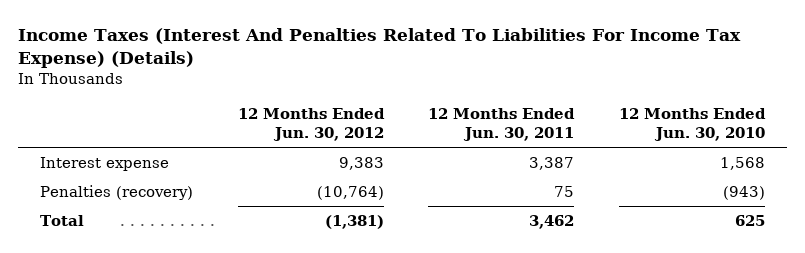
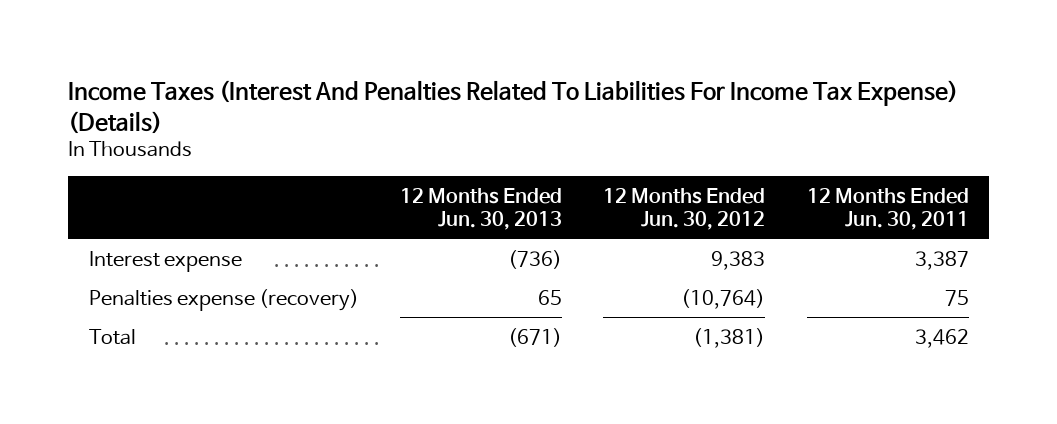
[618,107,766,142] 12 Months Ended Jun. 30, 2010 -> none
none -> [400,187,563,230] 12 Months Ended Jun. 30, 2013
[39,184,193,200] Penalties (recovery) -> [88,288,359,311] Penalties expense (recovery)

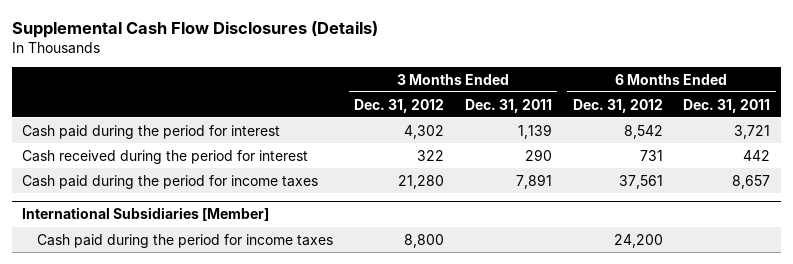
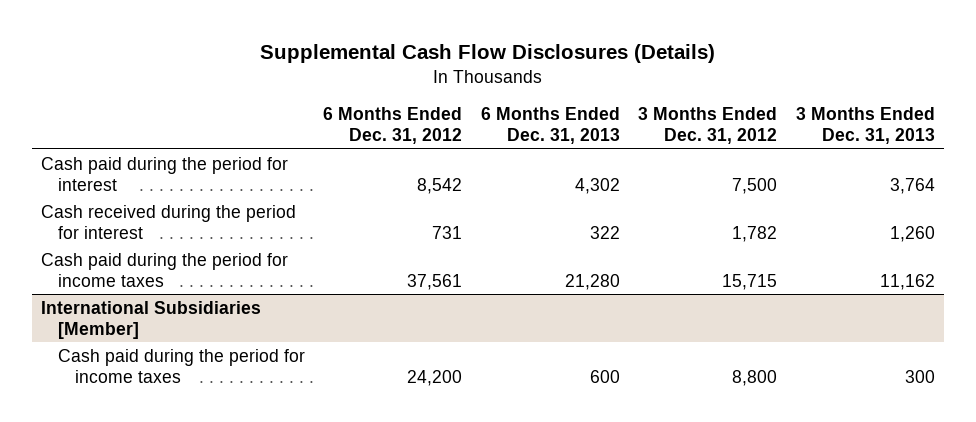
[464,98,552,113] Dec. 31, 2011 -> none
[683,98,771,113] Dec. 31, 2011 -> none
none -> [480,107,620,144] 6 Months Ended Dec. 31, 2013
none -> [795,107,935,144] 3 Months Ended Dec. 31, 2013
[403,124,444,139] 4,302 -> [732,177,778,194] 7,500
[416,149,444,161] 322 -> [732,225,778,242] 1,782
[397,174,444,189] 21,280 -> [722,273,778,290] 15,715

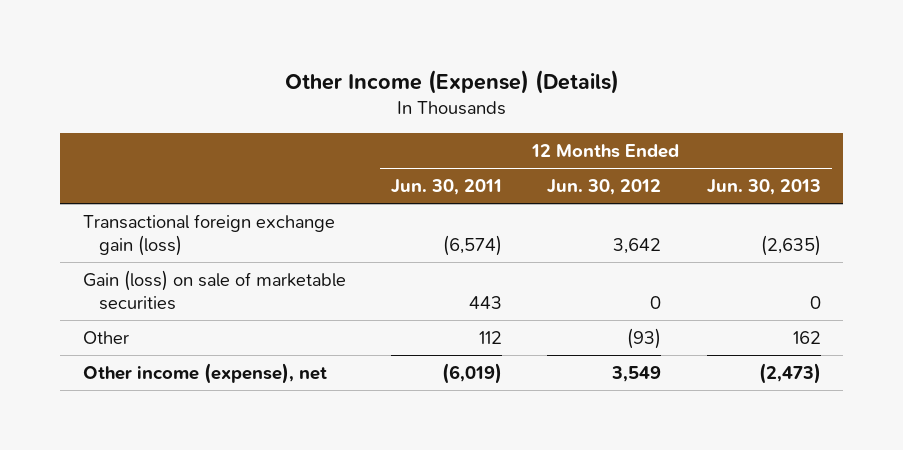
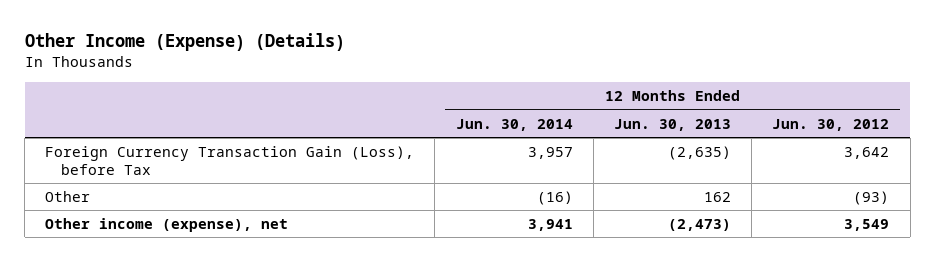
[390,179,502,196] Jun. 30, 2011 -> none
none -> [455,118,573,131] Jun. 30, 2014
[82,269,346,310] Gain (loss) on sale of marketable securities -> none
[82,213,335,256] Transactional foreign exchange gain (loss) -> [45,146,415,176] Foreign Currency Transaction Gain (Loss), before Tax

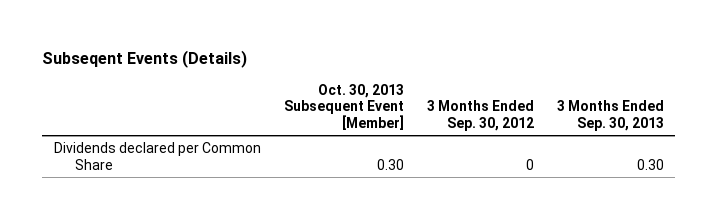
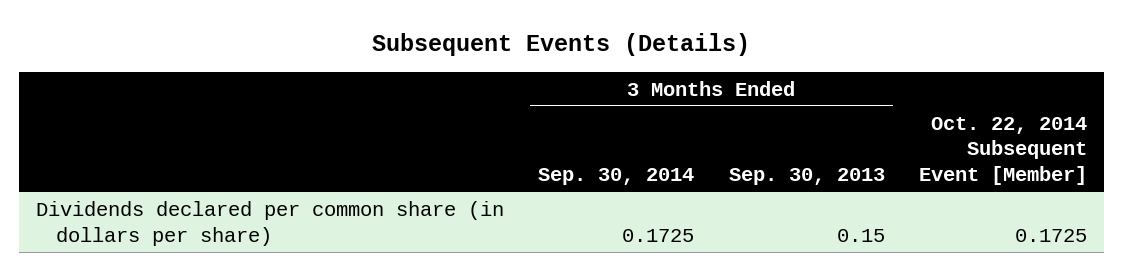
[42,49,248,68] Subseqent Events (Details) -> [372,32,751,56] Subsequent Events (Details)
[283,83,404,130] Oct. 30, 2013 Subsequent Event [Member] -> none
[426,100,534,131] 3 Months Ended Sep. 30, 2012 -> none
none -> [538,168,695,186] Sep. 30, 2014
none -> [918,116,1087,186] Oct. 22, 2014 Subsequent Event [Member]
[53,142,261,170] Dividends declared per Common Share -> [36,200,505,246] Dividends declared per common share (in dollars per share)
[636,158,664,170] 0.30 -> [836,228,885,242] 0.15

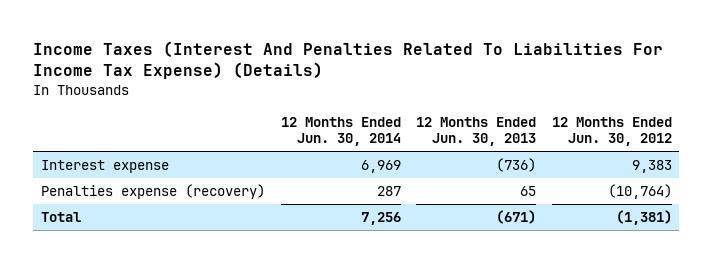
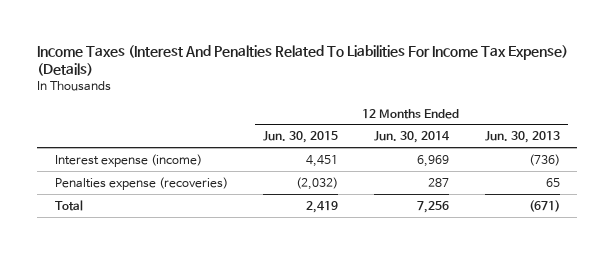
[551,117,672,147] 12 Months Ended Jun. 30, 2012 -> none
none -> [263,131,339,144] Jun. 30, 2015
[40,160,169,174] Interest expense -> [54,153,202,167] Interest expense (income)
[40,184,265,200] Penalties expense (recovery) -> [54,176,228,190] Penalties expense (recoveries)

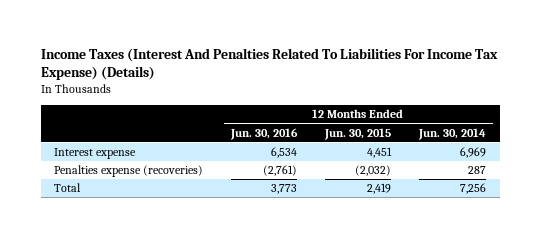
[484,131,560,144] Jun. 30, 2013 -> none
none -> [230,127,299,140] Jun. 30, 2016
[54,153,202,167] Interest expense (income) -> [54,148,137,160] Interest expense

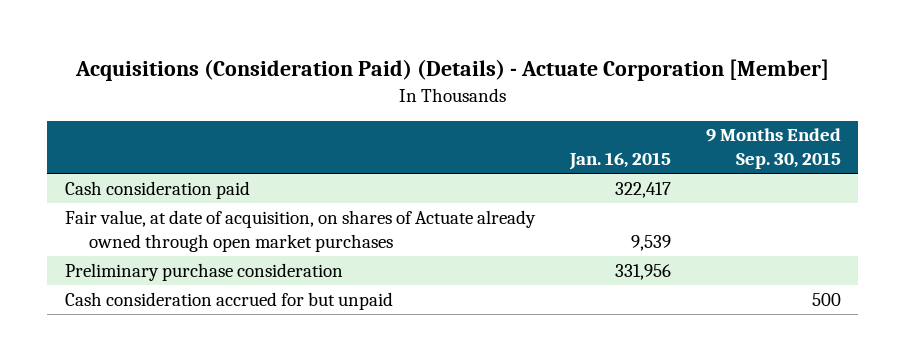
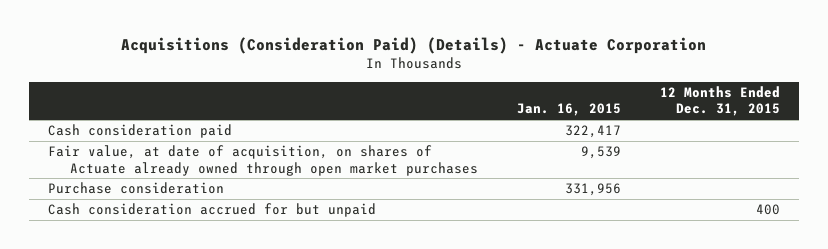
[74,59,829,82] Acquisitions (Consideration Paid) (Details) - Actuate Corporation [Member] -> [121,36,707,54] Acquisitions (Consideration Paid) (Details) - Actuate Corporation
[705,128,841,170] 9 Months Ended Sep. 30, 2015 -> none
none -> [659,85,780,117] 12 Months Ended Dec. 31, 2015
[64,262,343,281] Preliminary purchase consideration -> [48,182,225,195] Purchase consideration

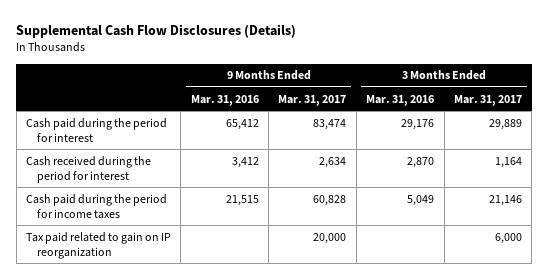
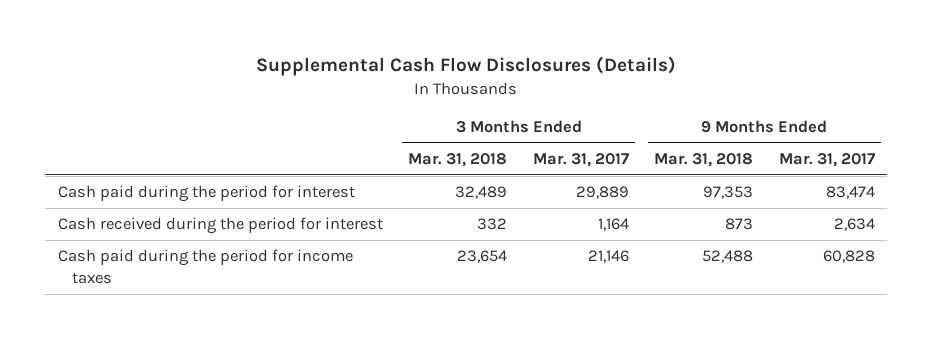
[190,94,259,106] Mar. 31, 2016 -> none
[366,94,435,106] Mar. 31, 2016 -> none
none -> [408,152,508,167] Mar. 31, 2018
none -> [654,152,754,167] Mar. 31, 2018
[25,231,171,259] Tax paid related to gain on IP reorganization -> none

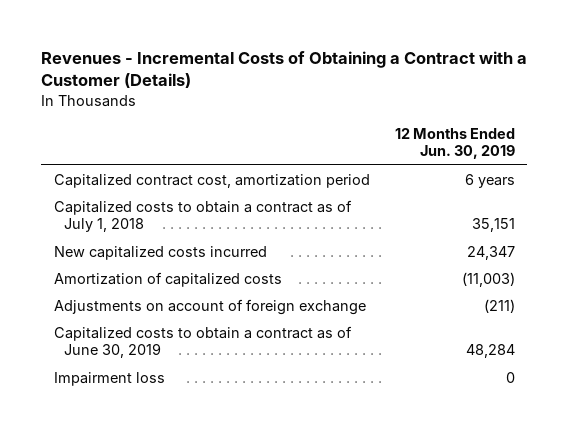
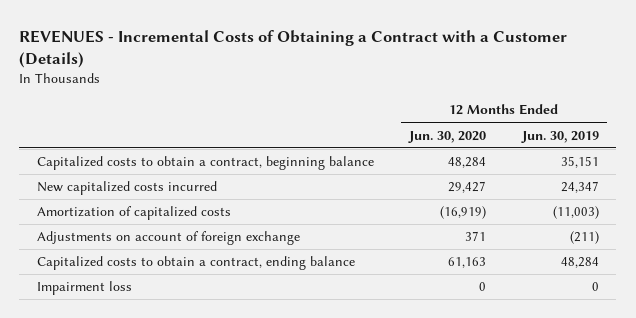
[41,50,528,89] Revenues - Incremental Costs of Obtaining a Contract with a Customer (Details) -> [19,29,568,68] REVENUES - Incremental Costs of Obtaining a Contract with a Customer (Details)
none -> [408,130,487,143] Jun. 30, 2020
[53,173,370,188] Capitalized contract cost, amortization period -> none
[53,199,352,233] Capitalized costs to obtain a contract as of July 1, 2018 -> [37,156,375,171] Capitalized costs to obtain a contract, beginning balance
[53,325,352,359] Capitalized costs to obtain a contract as of June 30, 2019 -> [37,256,356,271] Capitalized costs to obtain a contract, ending balance

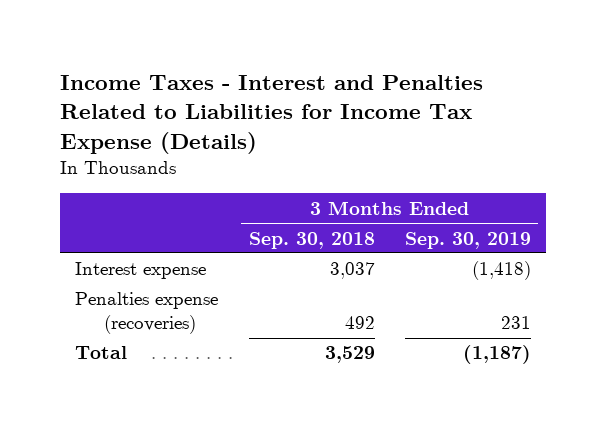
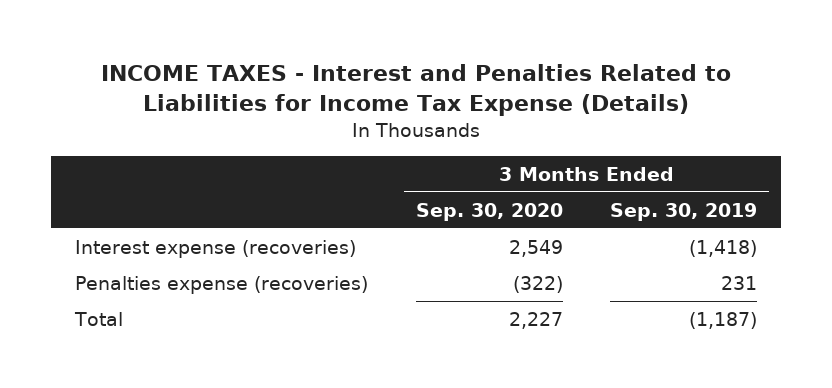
[60,74,484,154] Income Taxes - Interest and Penalties Related to Liabilities for Income Tax Expense (Details) -> [101,63,732,116] INCOME TAXES - Interest and Penalties Related to Liabilities for Income Tax Expense (Details)
[248,231,375,249] Sep. 30, 2018 -> none
none -> [415,202,563,221] Sep. 30, 2020
[75,262,207,280] Interest expense -> [75,240,357,259] Interest expense (recoveries)

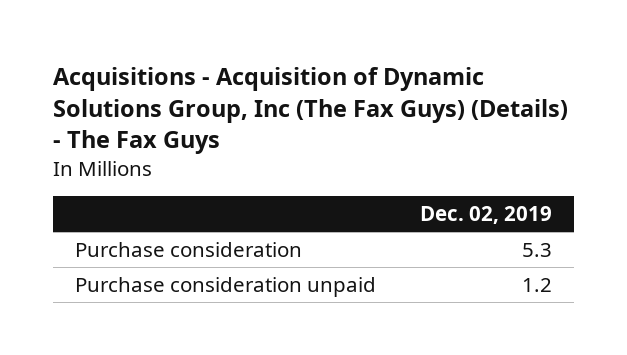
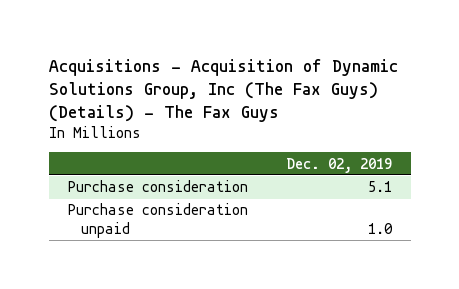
[521,242,552,257] 5.3 -> [367,181,392,193] 5.1
[521,277,552,292] 1.2 -> [367,222,393,234] 1.0

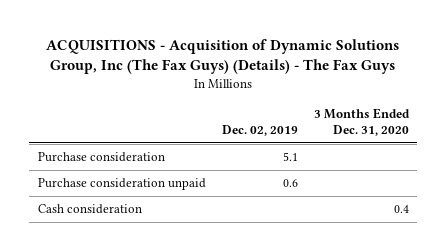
[48,58,398,122] Acquisitions - Acquisition of Dynamic Solutions Group, Inc (The Fax Guys) (Details) - The Fax Guys -> [46,38,400,74] ACQUISITIONS - Acquisition of Dynamic Solutions Group, Inc (The Fax Guys) (Details) - The Fax Guys
none -> [313,107,410,137] 3 Months Ended Dec. 31, 2020
[367,222,393,234] 1.0 -> [282,179,298,188] 0.6
none -> [37,204,142,215] Cash consideration

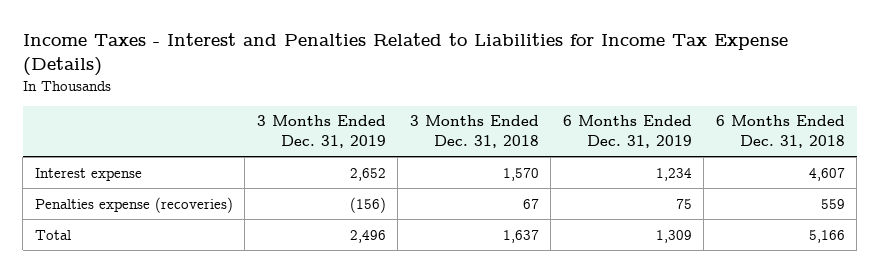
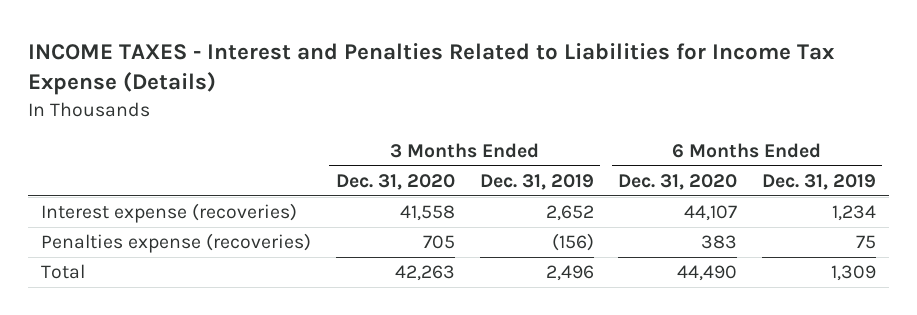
[22,33,788,77] Income Taxes - Interest and Penalties Related to Liabilities for Income Tax Expense (Details) -> [28,42,836,96] INCOME TAXES - Interest and Penalties Related to Liabilities for Income Tax Expense (Details)
[409,115,539,149] 3 Months Ended Dec. 31, 2018 -> none
[715,115,845,149] 6 Months Ended Dec. 31, 2018 -> none
none -> [335,173,455,190] Dec. 31, 2020
none -> [618,173,738,190] Dec. 31, 2020
[34,167,142,181] Interest expense -> [40,203,297,224] Interest expense (recoveries)

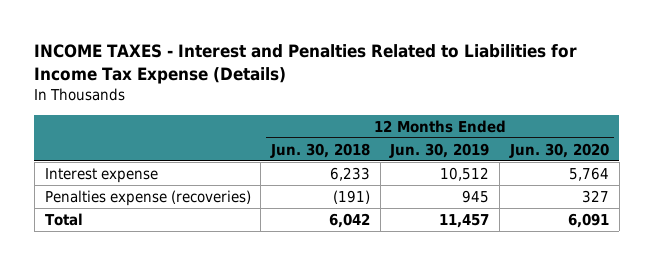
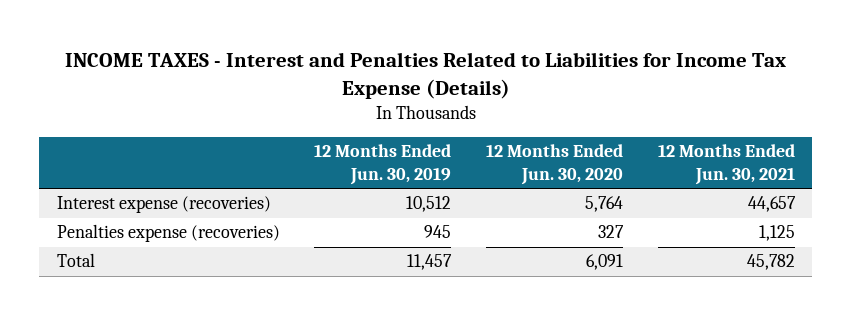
[270,142,371,158] Jun. 30, 2018 -> none
none -> [657,144,795,185] 12 Months Ended Jun. 30, 2021
[44,167,158,183] Interest expense -> [56,196,271,214] Interest expense (recoveries)

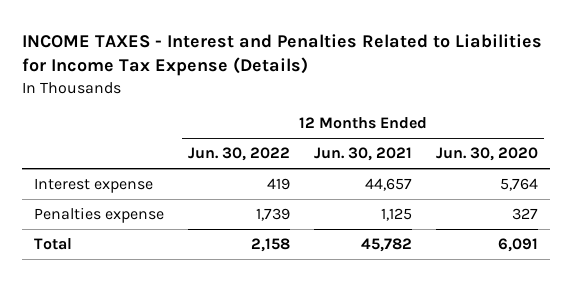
[314,144,452,185] 12 Months Ended Jun. 30, 2019 -> none
none -> [188,147,291,162] Jun. 30, 2022
[56,196,271,214] Interest expense (recoveries) -> [34,177,154,193] Interest expense
[56,224,280,243] Penalties expense (recoveries) -> [34,206,165,223] Penalties expense

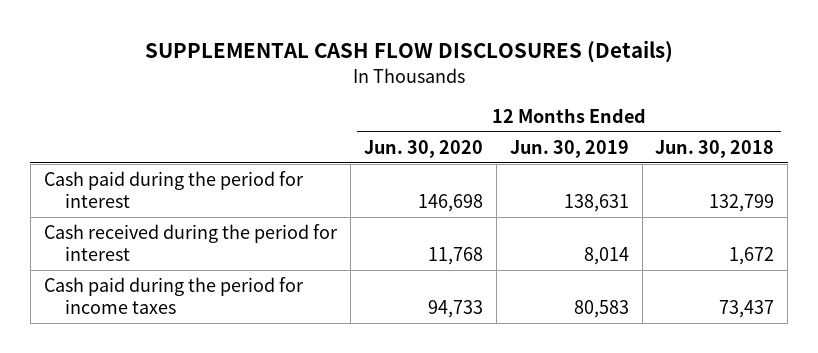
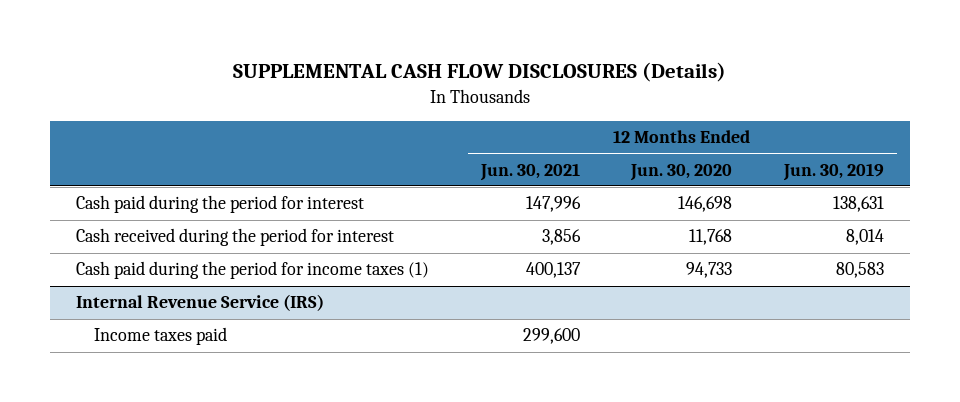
[655,139,775,158] Jun. 30, 2018 -> none
none -> [479,162,580,181] Jun. 30, 2021
[43,277,304,314] Cash paid during the period for income taxes -> [76,261,430,280] Cash paid during the period for income taxes (1)
none -> [76,294,325,312] Internal Revenue Service (IRS)
none -> [94,327,228,346] Income taxes paid

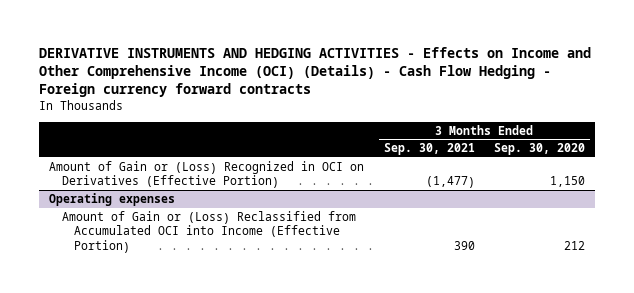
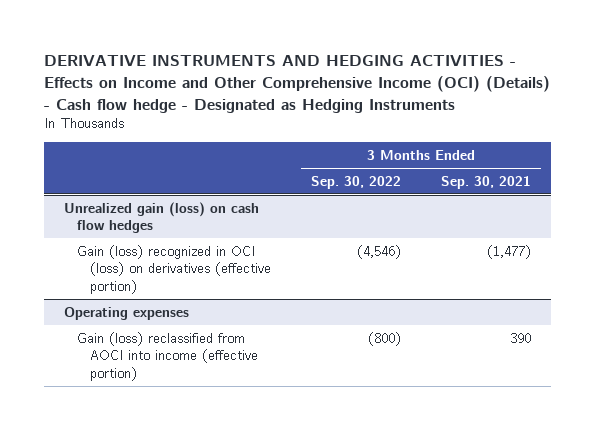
[39,46,592,98] DERIVATIVE INSTRUMENTS AND HEDGING ACTIVITIES - Effects on Income and Other Comprehensive Income (OCI) (Details) - Cash Flow Hedging - Foreign currency forward contracts -> [44,55,551,113] DERIVATIVE INSTRUMENTS AND HEDGING ACTIVITIES - Effects on Income and Other Comprehensive Income (OCI) (Details) - Cash flow hedge - Designated as Hedging Instruments
[494,143,586,156] Sep. 30, 2020 -> none
none -> [310,175,401,189] Sep. 30, 2022
none -> [64,201,260,234] Unrealized gain (loss) on cash flow hedges
[49,161,365,189] Amount of Gain or (Loss) Recognized in OCI on Derivatives (Effective Portion) -> [77,244,271,294] Gain (loss) recognized in OCI (loss) on derivatives (effective portion)
[61,211,356,253] Amount of Gain or (Loss) Reclassified from Accumulated OCI into Income (Effective Portion) -> [77,331,258,381] Gain (loss) reclassified from AOCI into income (effective portion)

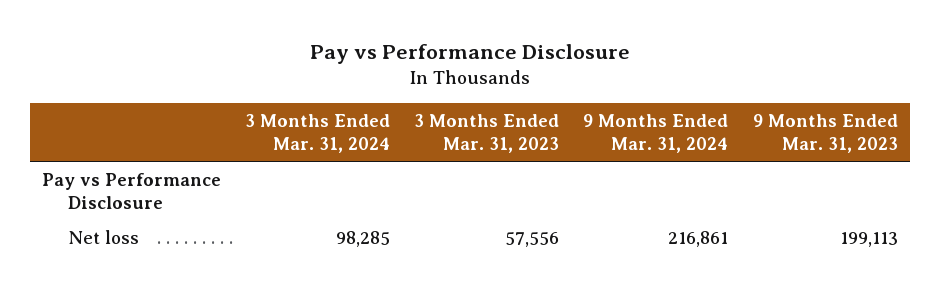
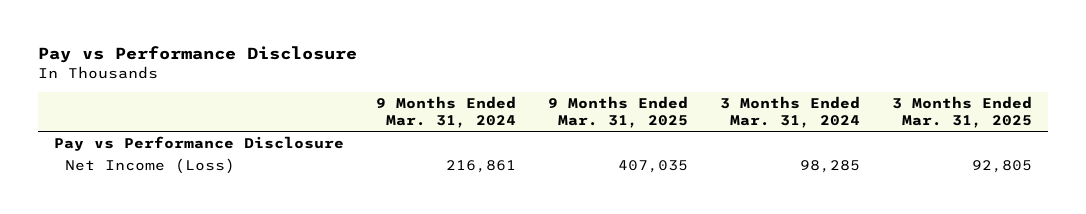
[414,114,560,153] 3 Months Ended Mar. 31, 2023 -> none
[752,114,898,153] 9 Months Ended Mar. 31, 2023 -> none
none -> [547,95,688,129] 9 Months Ended Mar. 31, 2025
none -> [892,95,1033,129] 3 Months Ended Mar. 31, 2025
[68,230,140,245] Net loss -> [65,157,236,174] Net Income (Loss)

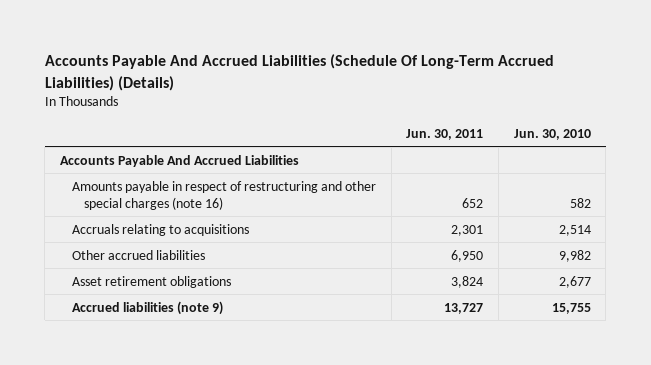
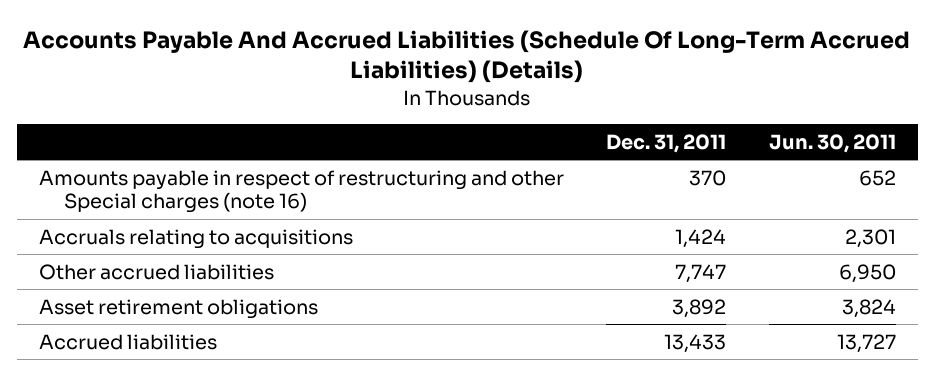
[513,128,591,140] Jun. 30, 2010 -> none
none -> [606,133,727,153] Dec. 31, 2011
[59,154,299,167] Accounts Payable And Accrued Liabilities -> none
[72,180,377,210] Amounts payable in respect of restructuring and other special charges (note 16) -> [38,169,564,214] Amounts payable in respect of restructuring and other Special charges (note 16)
[72,300,224,315] Accrued liabilities (note 9) -> [38,333,217,350] Accrued liabilities

